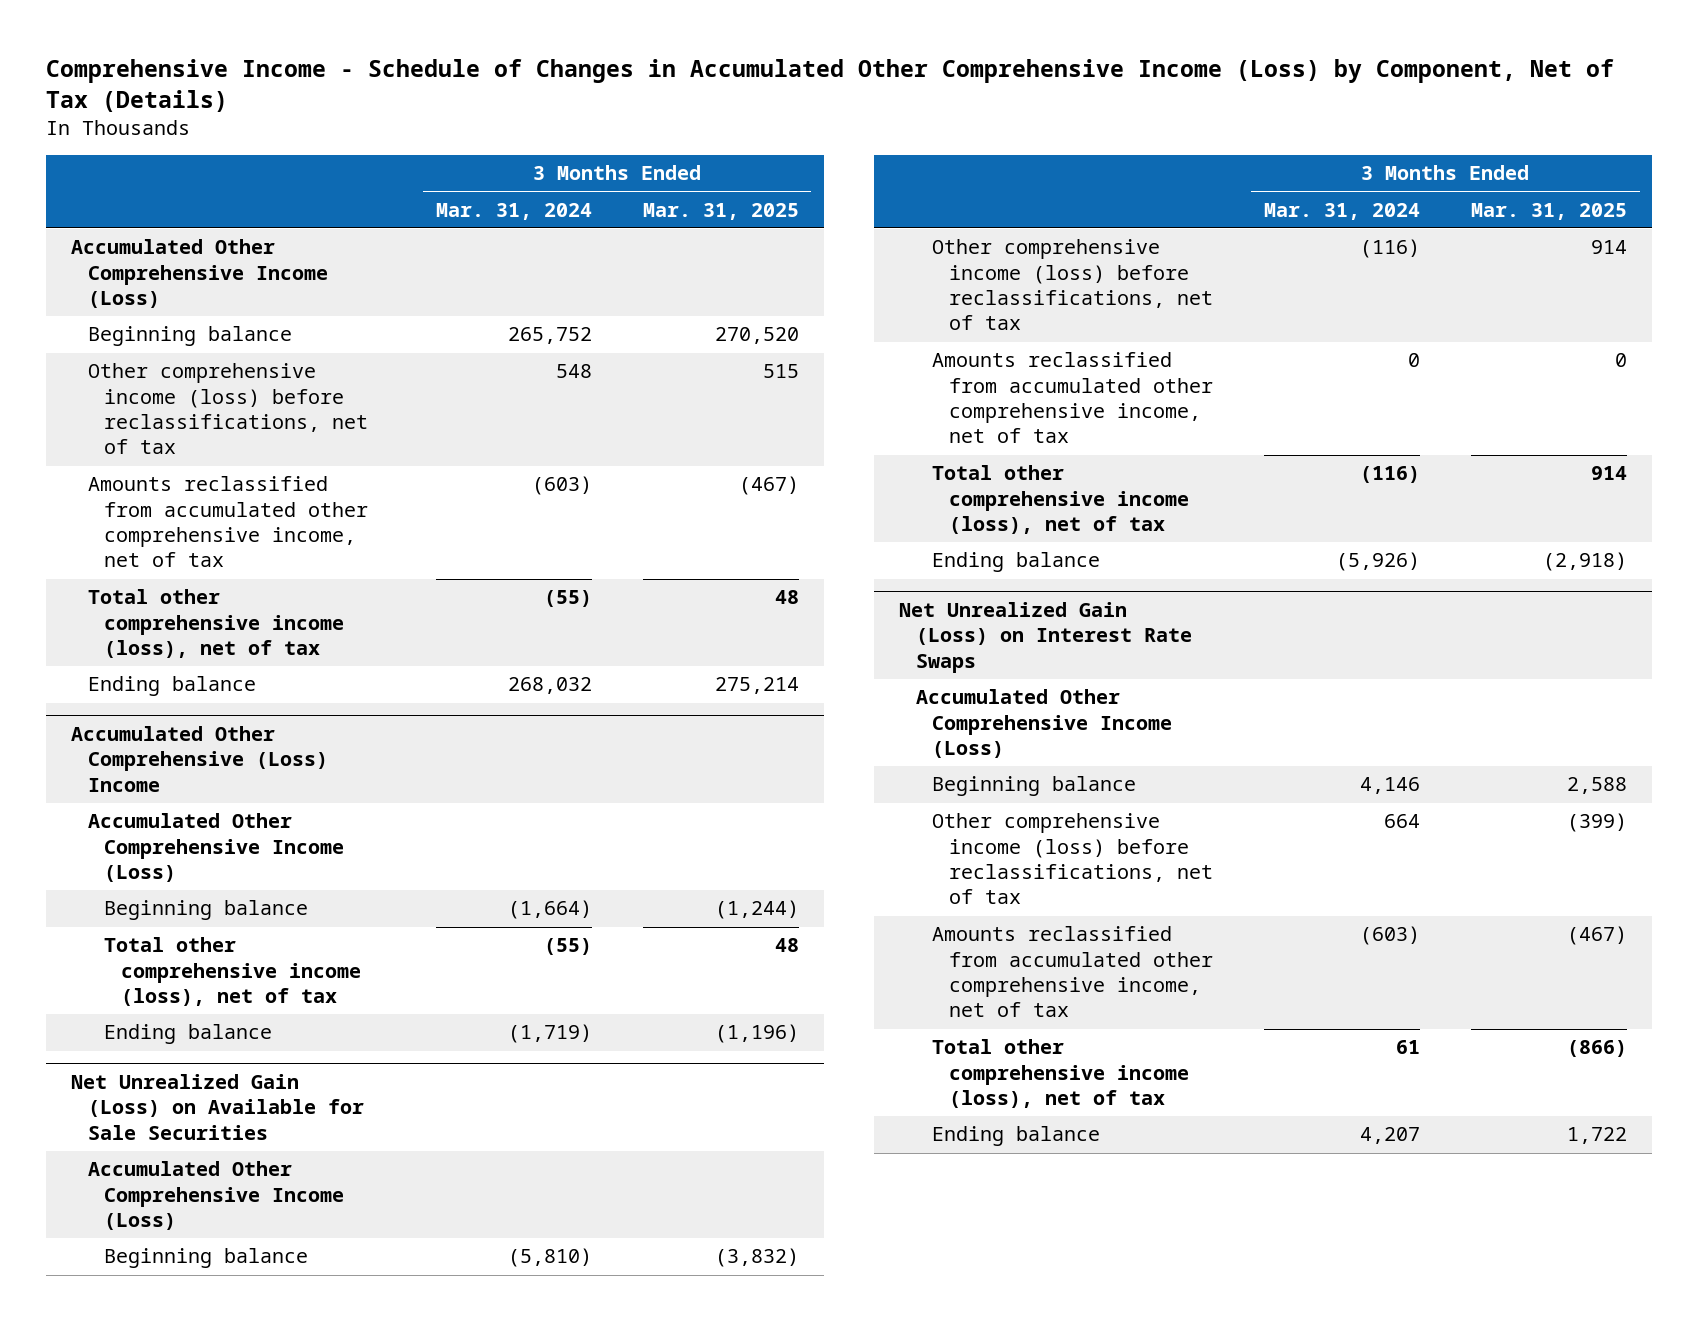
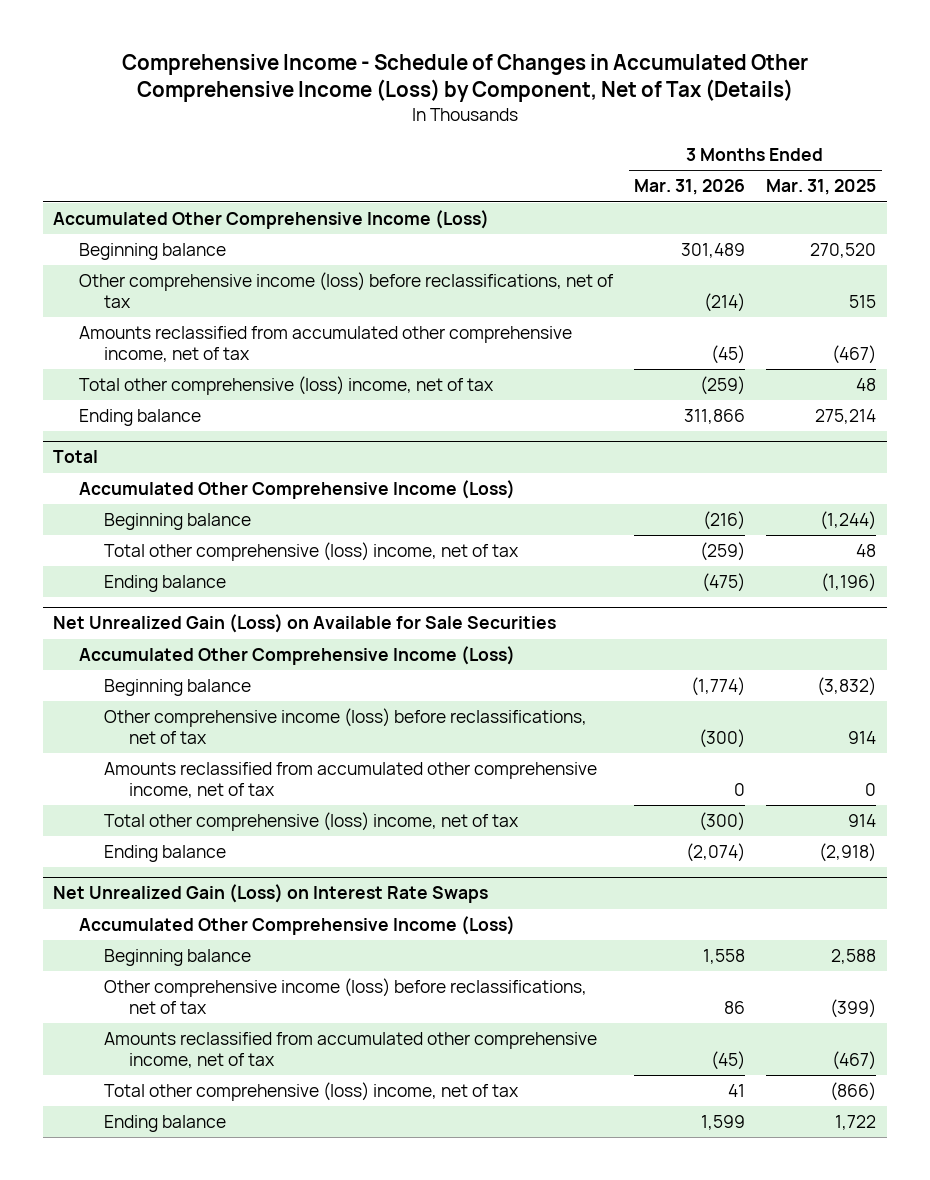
[435,202,592,220] Mar. 31, 2024 -> none
none -> [634,179,746,196] Mar. 31, 2026
[87,589,345,659] Total other comprehensive income (loss), net of tax -> [78,376,494,396] Total other comprehensive (loss) income, net of tax
[71,726,328,792] Accumulated Other Comprehensive (Loss) Income -> [53,450,99,464] Total
[104,937,361,1007] Total other comprehensive income (loss), net of tax -> [103,542,519,562] Total other comprehensive (loss) income, net of tax
[932,465,1189,535] Total other comprehensive income (loss), net of tax -> [103,812,519,832] Total other comprehensive (loss) income, net of tax
[932,1039,1189,1109] Total other comprehensive income (loss), net of tax -> [103,1082,519,1102] Total other comprehensive (loss) income, net of tax

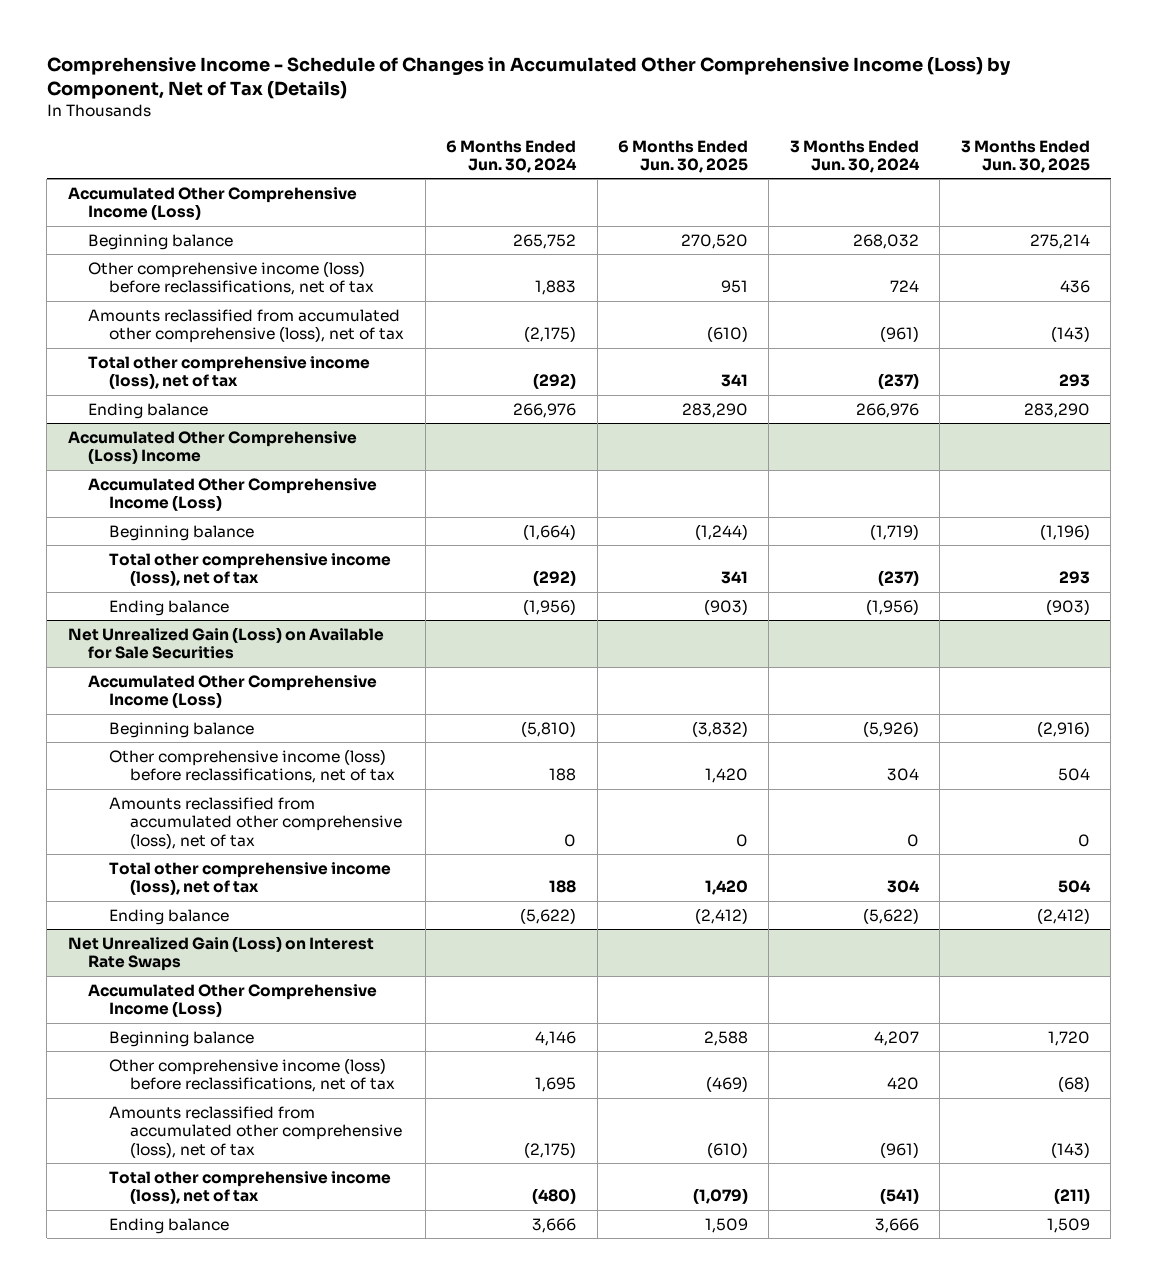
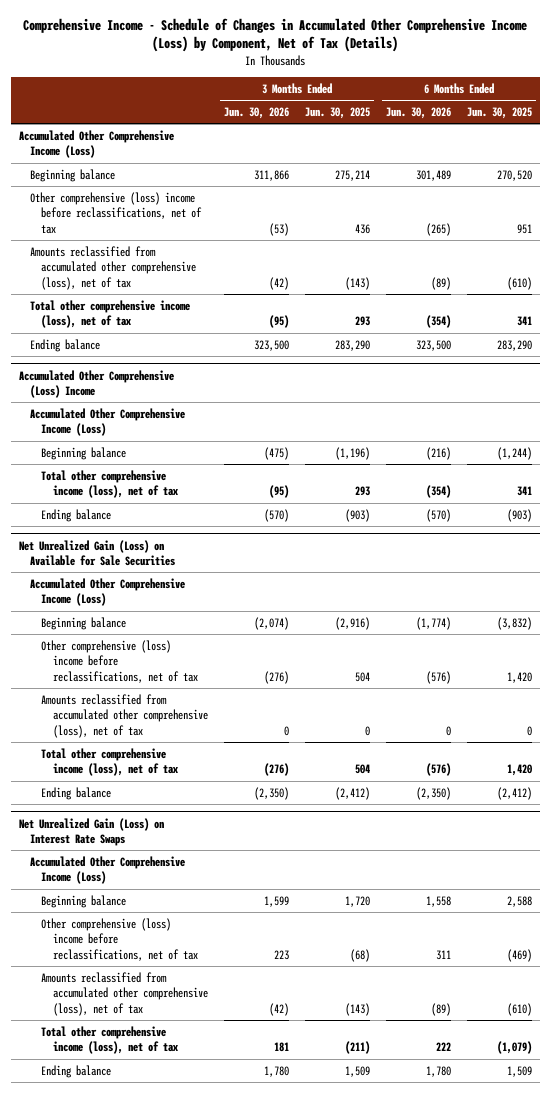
[446,139,578,174] 6 Months Ended Jun. 30, 2024 -> none
[789,139,920,174] 3 Months Ended Jun. 30, 2024 -> none
none -> [223,106,289,119] Jun. 30, 2026
none -> [385,106,451,119] Jun. 30, 2026
[88,260,375,296] Other comprehensive income (loss) before reclassifications, net of tax -> [30,191,203,234] Other comprehensive (loss) income before reclassifications, net of tax
[109,748,395,784] Other comprehensive income (loss) before reclassifications, net of tax -> [41,639,198,683] Other comprehensive (loss) income before reclassifications, net of tax
[109,1057,395,1093] Other comprehensive income (loss) before reclassifications, net of tax -> [41,917,198,961] Other comprehensive (loss) income before reclassifications, net of tax

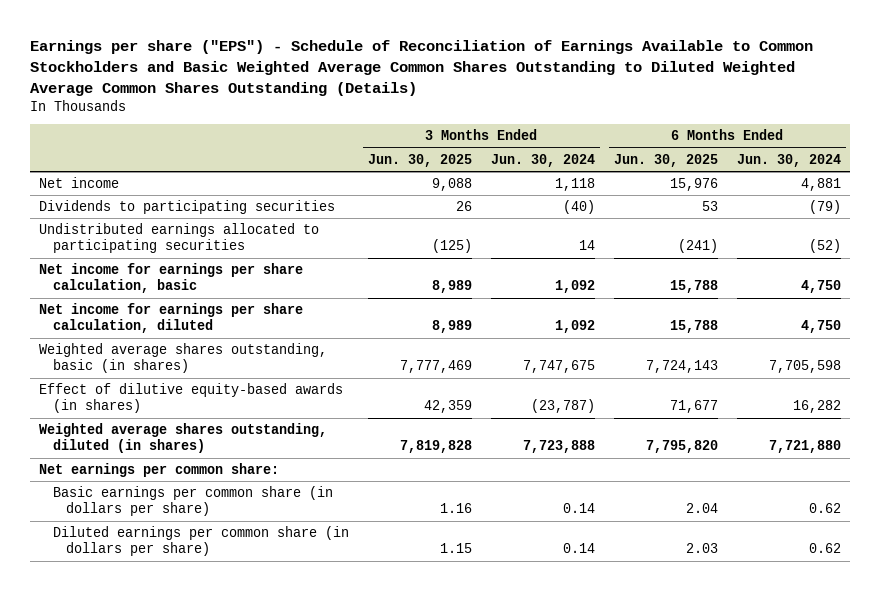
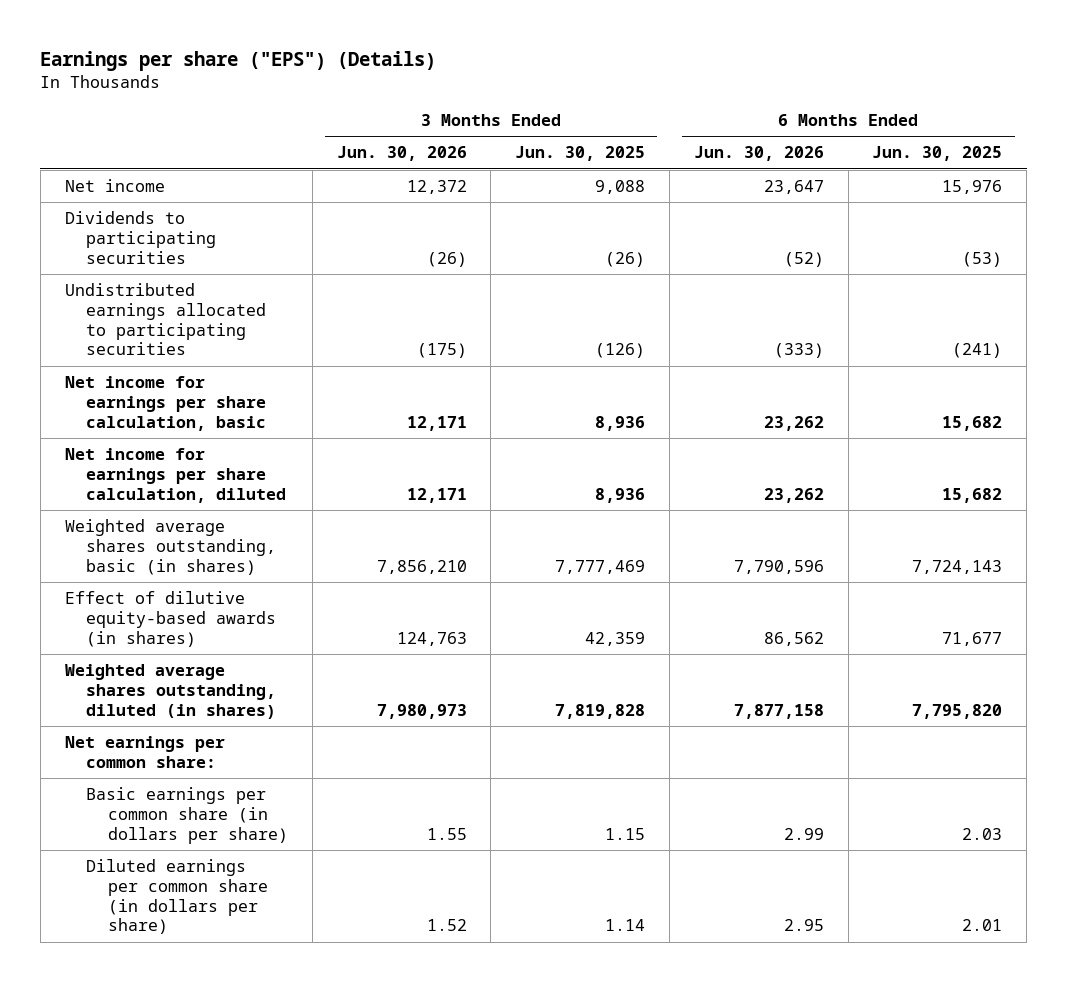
[29,39,813,96] Earnings per share ("EPS") - Schedule of Reconciliation of Earnings Available to Common Stockholders and Basic Weighted Average Common Shares Outstanding to Diluted Weighted Average Common Shares Outstanding (Details) -> [40,50,437,71] Earnings per share ("EPS") (Details)
[490,153,595,167] Jun. 30, 2024 -> none
[736,153,841,167] Jun. 30, 2024 -> none
none -> [336,146,467,162] Jun. 30, 2026
none -> [693,146,824,162] Jun. 30, 2026
[455,201,472,212] 26 -> [605,251,646,267] (26)
[701,201,718,212] 53 -> [962,251,1003,267] (53)
[431,239,472,254] (125) -> [595,343,646,359] (126)
[431,280,472,294] 8,989 -> [595,415,646,431] 8,936
[669,280,718,294] 15,788 -> [942,415,1003,431] 15,682
[431,320,472,334] 8,989 -> [595,487,646,503] 8,936
[669,320,718,334] 15,788 -> [942,487,1003,503] 15,682
[439,503,472,514] 1.16 -> [605,827,646,840] 1.15
[685,503,718,514] 2.04 -> [962,827,1003,840] 2.03
[439,543,472,554] 1.15 -> [605,919,646,932] 1.14
[685,543,718,554] 2.03 -> [962,919,1003,932] 2.01

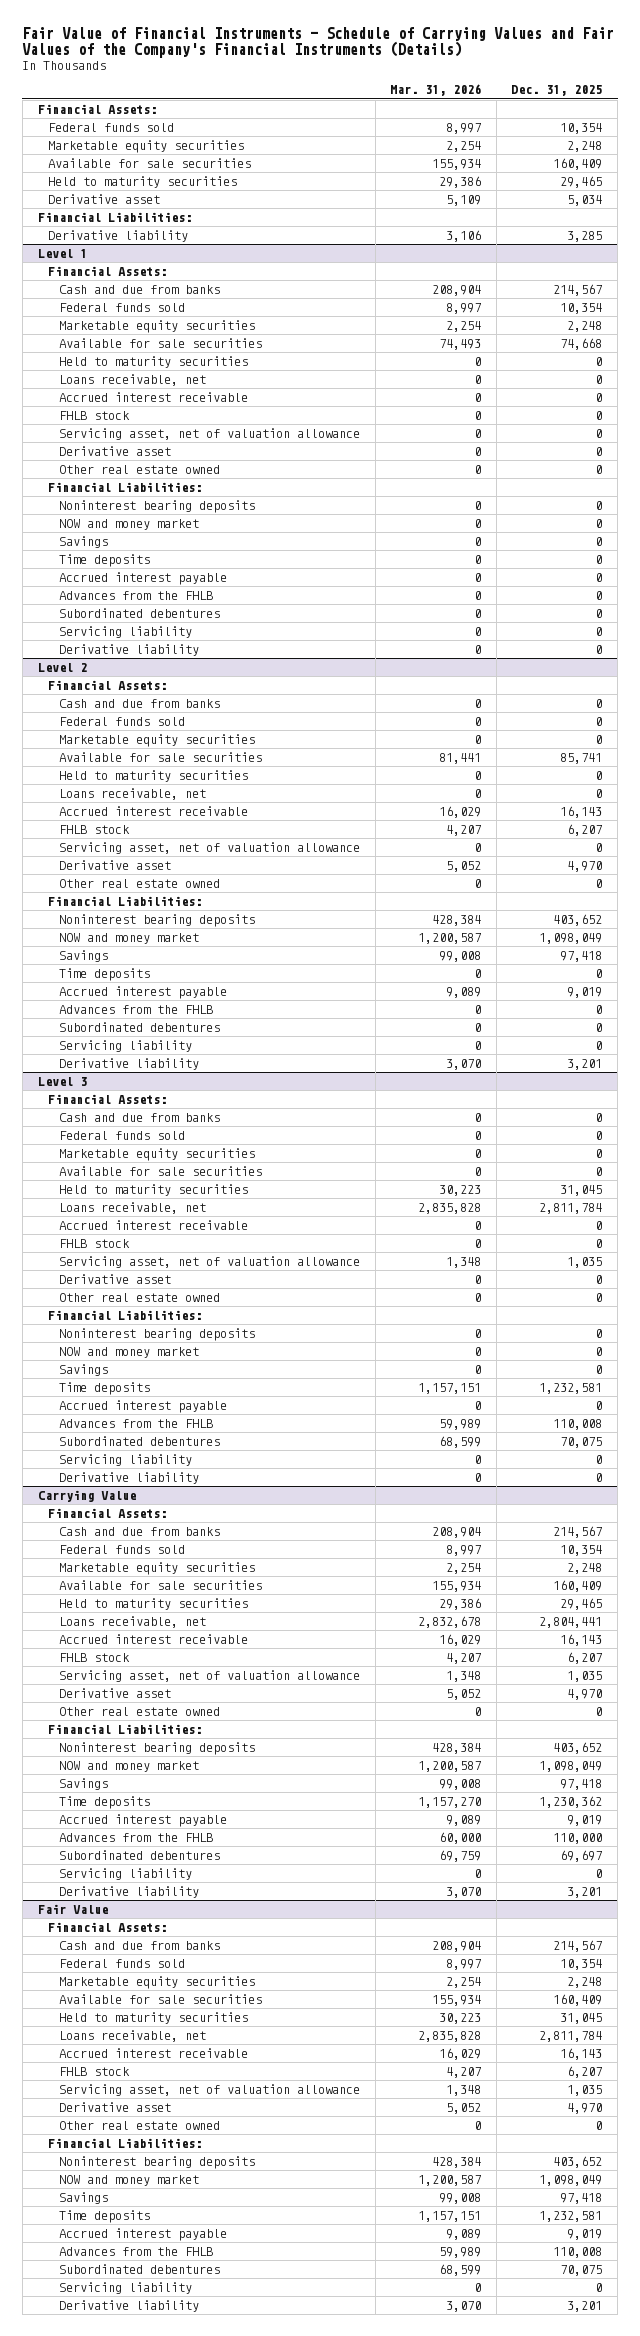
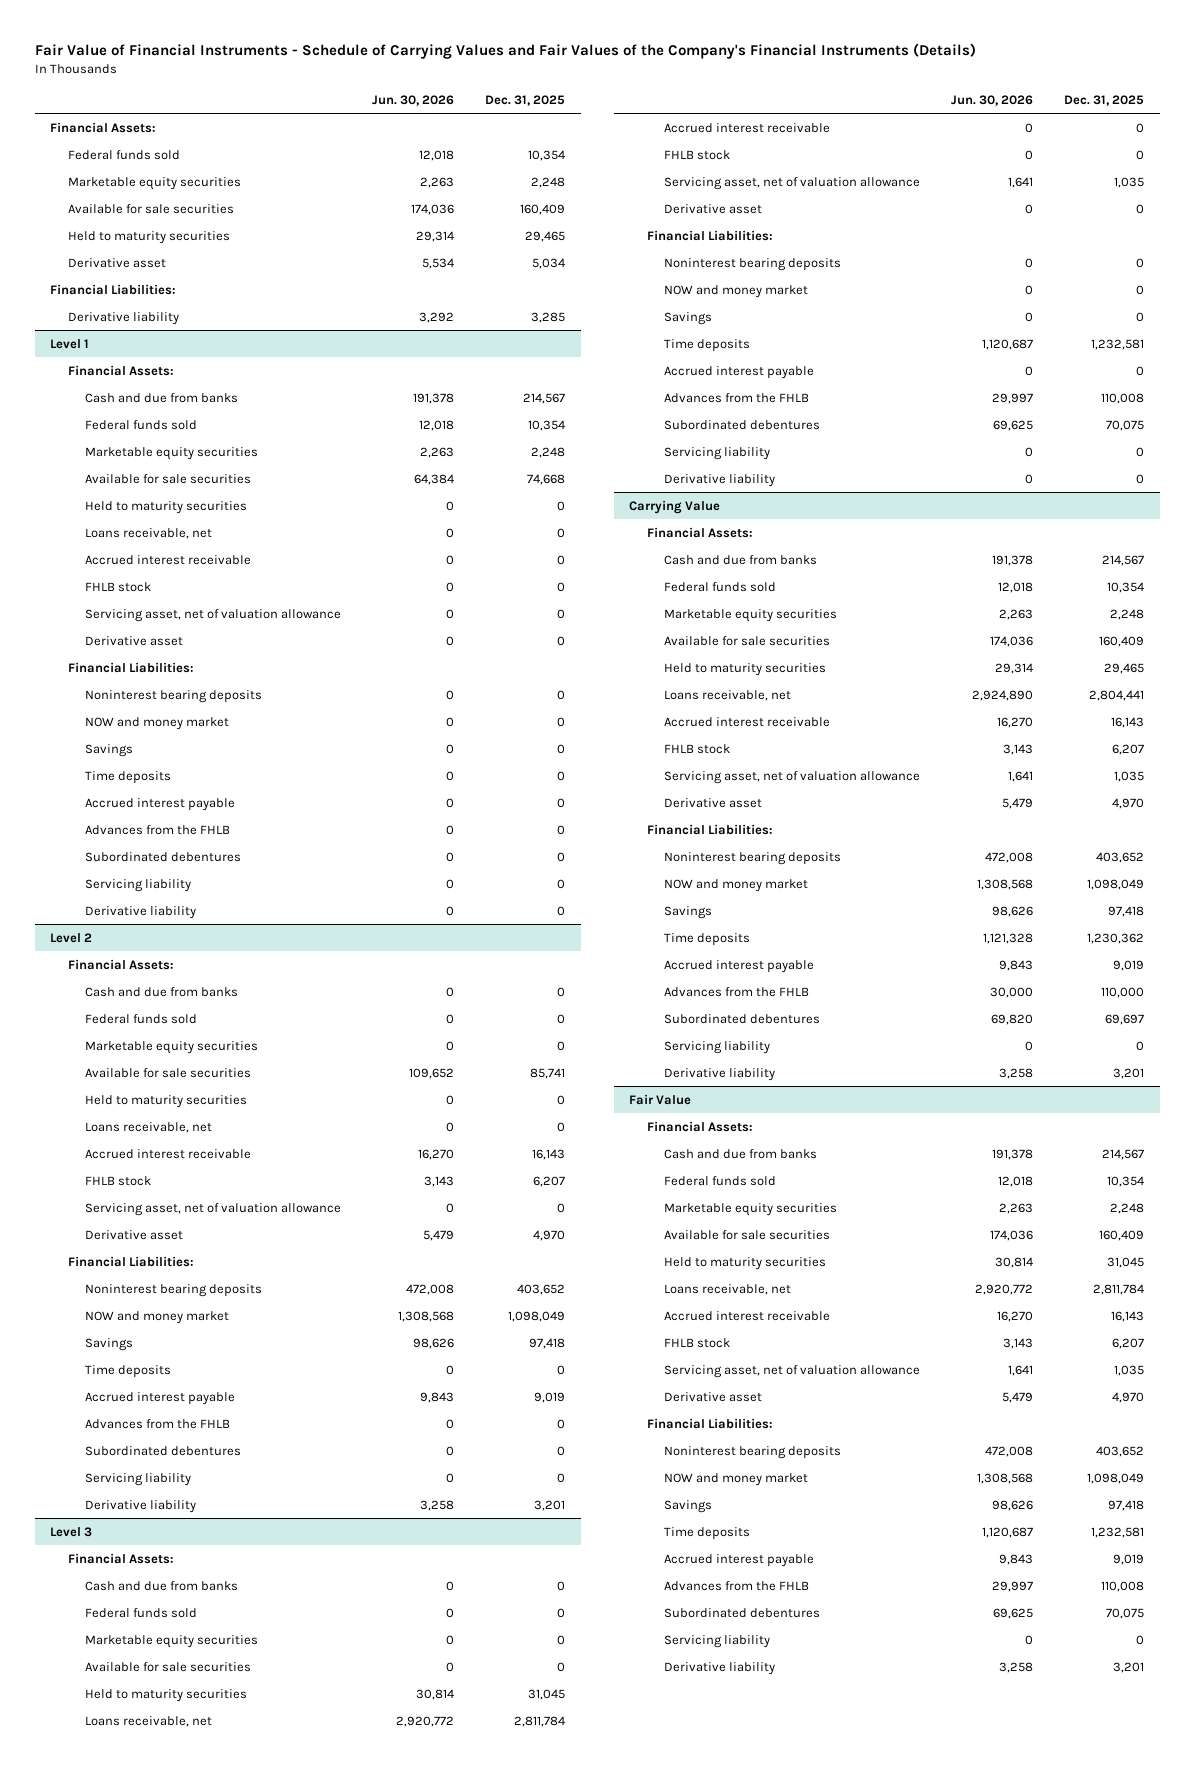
[390,84,482,97] Mar. 31, 2026 -> none
none -> [372,94,455,106] Jun. 30, 2026
[58,464,220,474] Other real estate owned -> none
[58,878,220,888] Other real estate owned -> none
[58,1292,220,1302] Other real estate owned -> none
[58,1706,220,1716] Other real estate owned -> none
[58,2120,220,2130] Other real estate owned -> none

